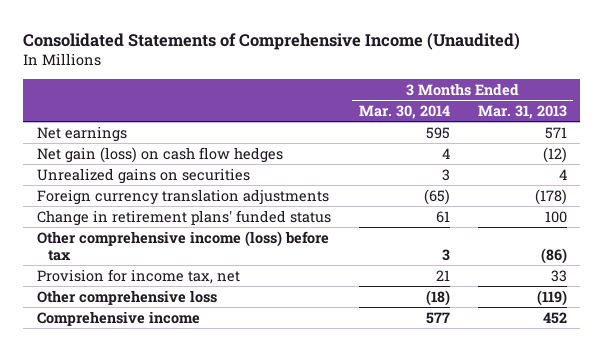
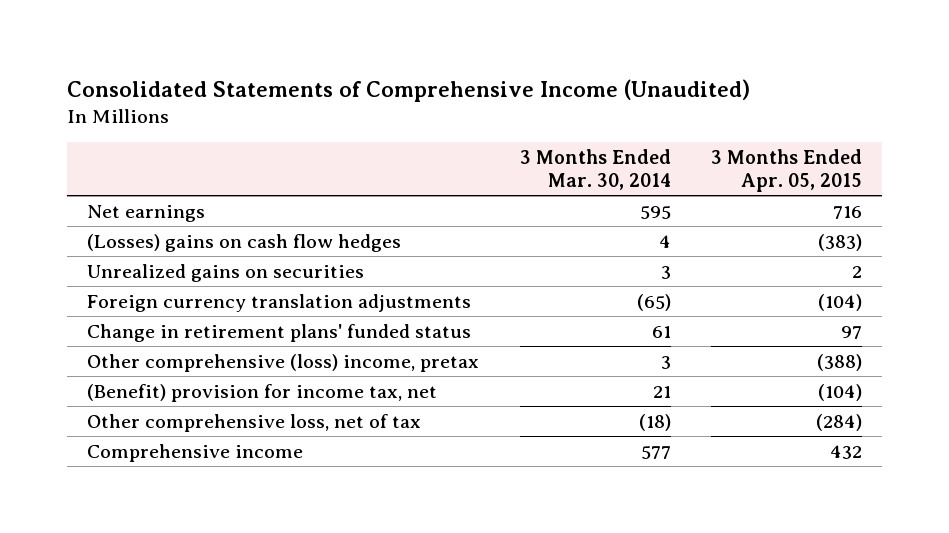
[477,105,567,120] Mar. 31, 2013 -> none
none -> [710,148,862,193] 3 Months Ended Apr. 05, 2015
[37,146,284,163] Net gain (loss) on cash flow hedges -> [87,233,402,252] (Losses) gains on cash flow hedges
[37,230,330,261] Other comprehensive income (loss) before tax -> [87,353,480,372] Other comprehensive (loss) income, pretax
[37,268,241,284] Provision for income tax, net -> [87,383,438,402] (Benefit) provision for income tax, net
[37,289,218,305] Other comprehensive loss -> [87,413,422,432] Other comprehensive loss, net of tax

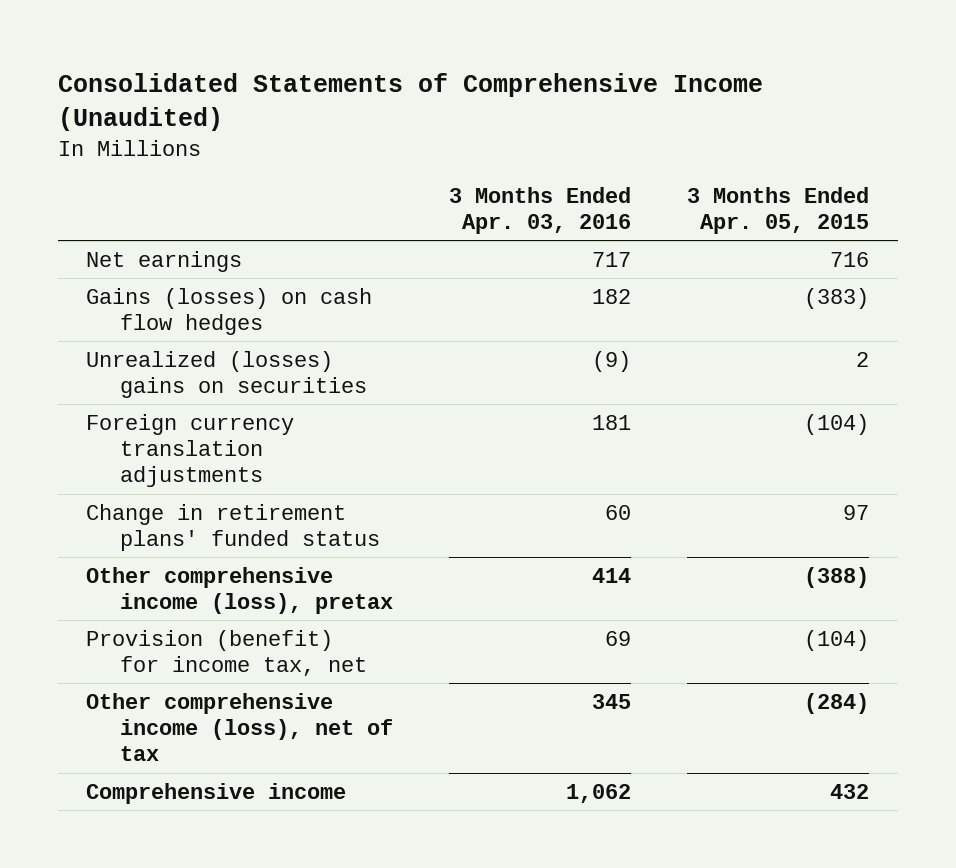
[519,148,671,191] 3 Months Ended Mar. 30, 2014 -> none
none -> [449,186,632,235] 3 Months Ended Apr. 03, 2016
[87,233,402,252] (Losses) gains on cash flow hedges -> [86,287,373,335] Gains (losses) on cash flow hedges
[87,263,365,282] Unrealized gains on securities -> [86,350,367,398] Unrealized (losses) gains on securities
[87,353,480,372] Other comprehensive (loss) income, pretax -> [86,566,393,614] Other comprehensive income (loss), pretax
[87,383,438,402] (Benefit) provision for income tax, net -> [86,629,367,676] Provision (benefit) for income tax, net
[87,413,422,432] Other comprehensive loss, net of tax -> [86,692,393,762] Other comprehensive income (loss), net of tax

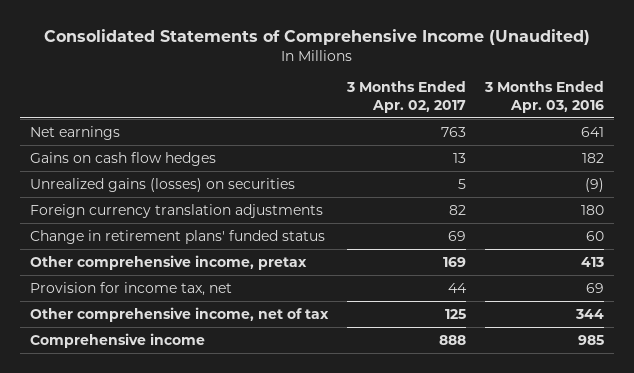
[687,186,870,235] 3 Months Ended Apr. 05, 2015 -> none
none -> [346,81,467,113] 3 Months Ended Apr. 02, 2017
[592,251,632,267] 717 -> [581,126,605,137] 641
[86,287,373,335] Gains (losses) on cash flow hedges -> [29,151,216,166] Gains on cash flow hedges
[86,350,367,398] Unrealized (losses) gains on securities -> [29,177,295,192] Unrealized gains (losses) on securities
[592,414,632,430] 181 -> [581,204,605,215] 180
[86,566,393,614] Other comprehensive income (loss), pretax -> [29,254,307,270] Other comprehensive income, pretax
[592,567,632,583] 414 -> [581,256,605,267] 413
[86,629,367,676] Provision (benefit) for income tax, net -> [29,281,232,296] Provision for income tax, net
[86,692,393,762] Other comprehensive income (loss), net of tax -> [29,306,329,322] Other comprehensive income, net of tax
[592,693,632,709] 345 -> [575,308,605,319] 344
[566,783,632,803] 1,062 -> [578,334,605,345] 985

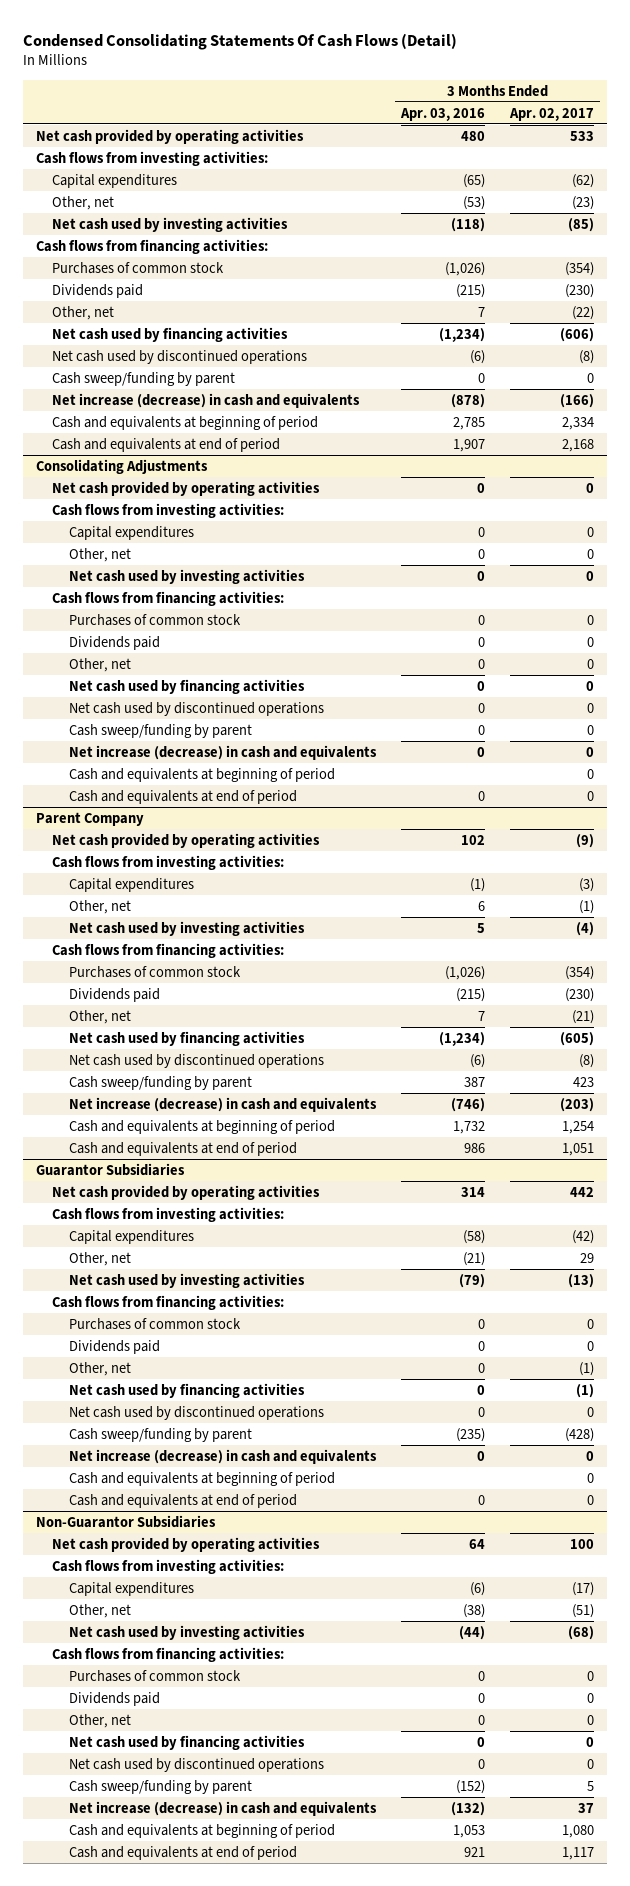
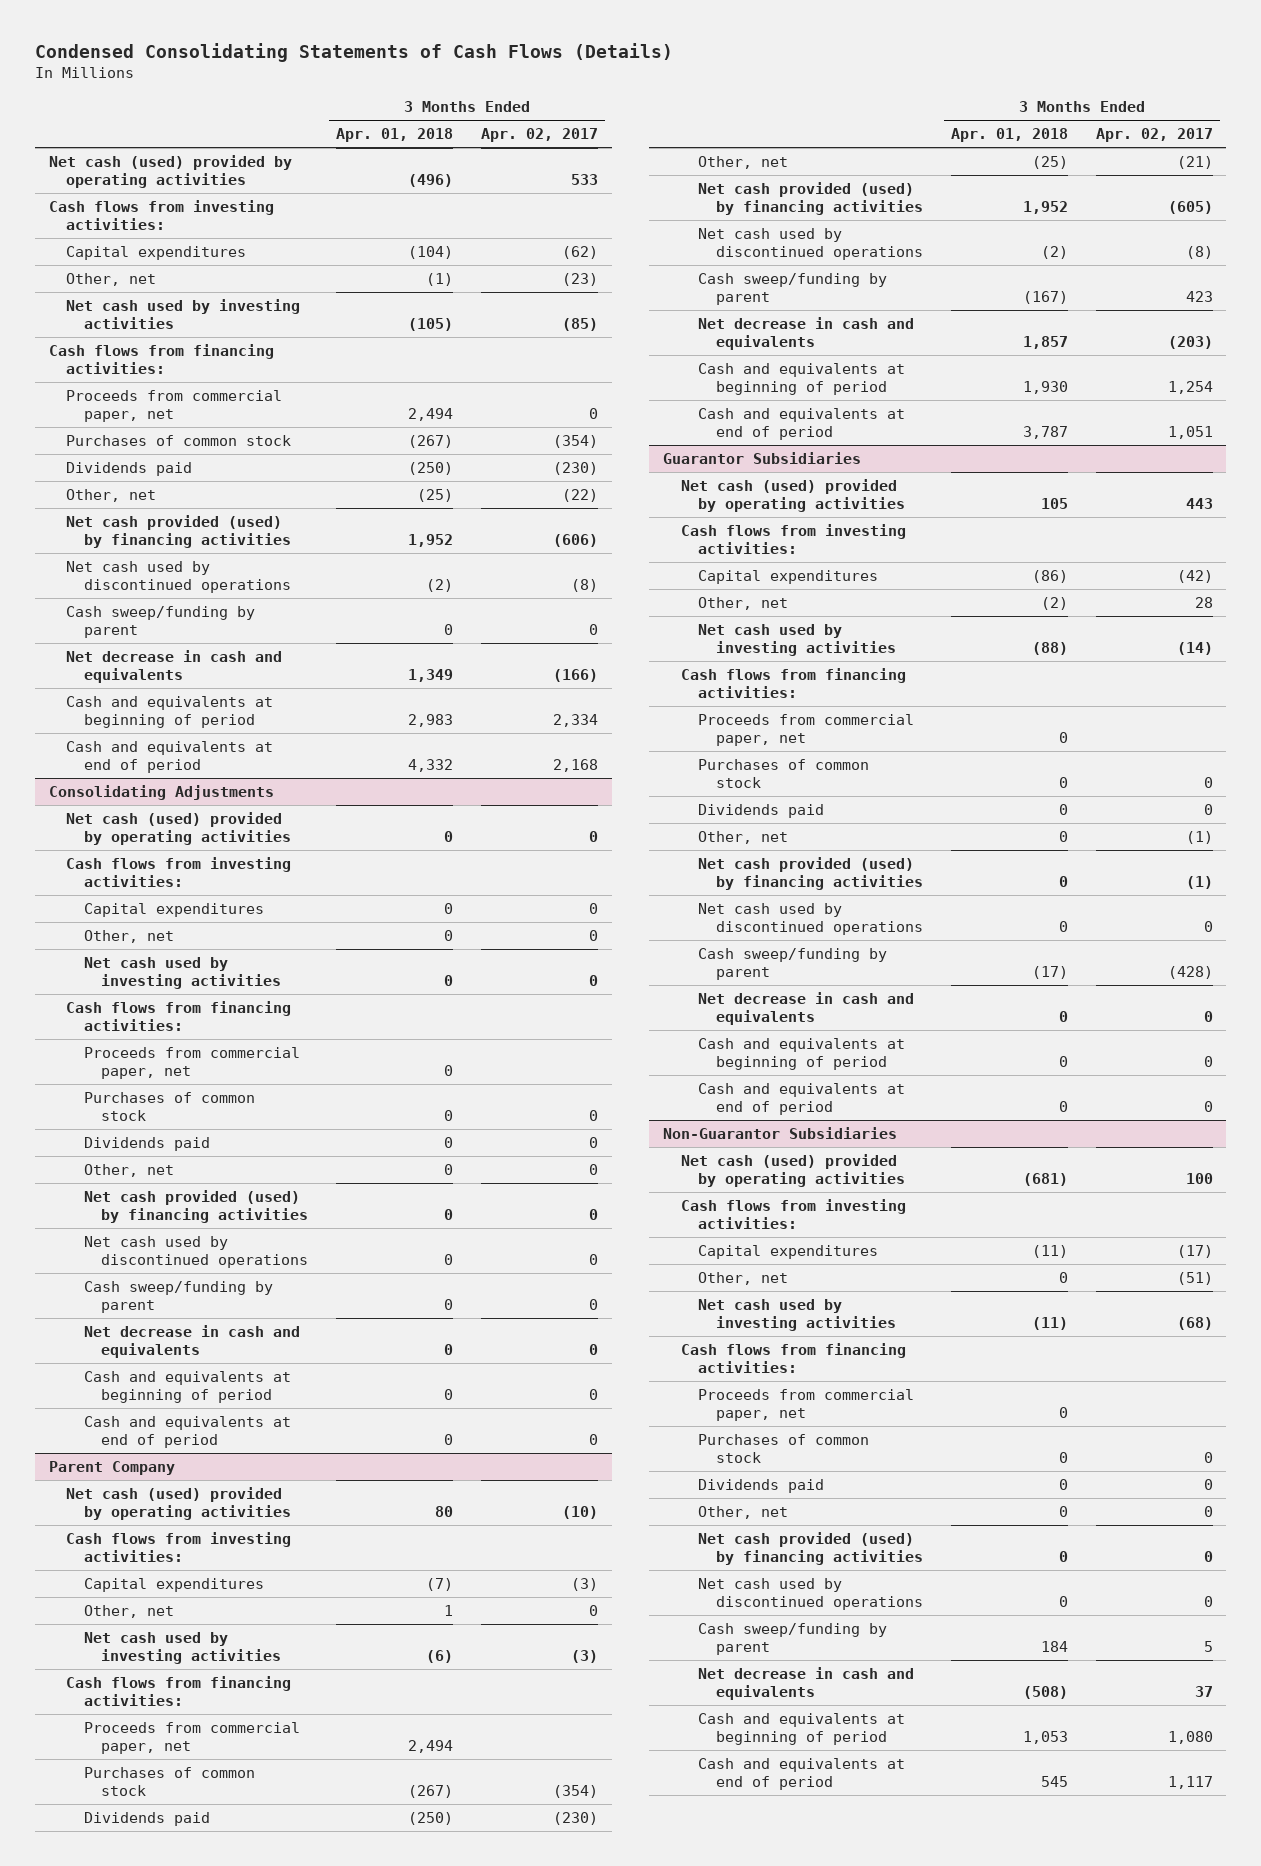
[23,32,458,50] Condensed Consolidating Statements Of Cash Flows (Detail) -> [34,43,673,63] Condensed Consolidating Statements of Cash Flows (Details)
[400,107,486,121] Apr. 03, 2016 -> none
none -> [336,128,454,143] Apr. 01, 2018
[35,128,304,144] Net cash provided by operating activities -> [48,154,292,189] Net cash (used) provided by operating activities
none -> [66,389,283,423] Proceeds from commercial paper, net
[52,326,289,342] Net cash used by financing activities -> [66,514,291,549] Net cash provided (used) by financing activities
[52,392,361,408] Net increase (decrease) in cash and equivalents -> [66,649,283,684] Net decrease in cash and equivalents
[52,480,321,496] Net cash provided by operating activities -> [66,811,291,846] Net cash (used) provided by operating activities
none -> [83,1046,300,1080] Proceeds from commercial paper, net
[69,678,306,694] Net cash used by financing activities -> [83,1189,309,1224] Net cash provided (used) by financing activities
[69,744,378,760] Net increase (decrease) in cash and equivalents -> [83,1324,300,1359] Net decrease in cash and equivalents
[52,832,321,848] Net cash provided by operating activities -> [66,1486,291,1521] Net cash (used) provided by operating activities
[576,833,595,848] (9) -> [561,1506,598,1520] (10)
[579,899,595,914] (1) -> [588,1604,598,1616] 0
[576,921,595,936] (4) -> [570,1650,598,1664] (3)
none -> [83,1721,300,1755] Proceeds from commercial paper, net
[69,1030,306,1046] Net cash used by financing activities -> [698,181,923,216] Net cash provided (used) by financing activities
[69,1096,378,1112] Net increase (decrease) in cash and equivalents -> [698,316,915,351] Net decrease in cash and equivalents
[52,1184,321,1200] Net cash provided by operating activities -> [680,478,906,513] Net cash (used) provided by operating activities
[570,1186,595,1197] 442 -> [1185,498,1213,510] 443
[580,1252,595,1263] 29 -> [1194,596,1213,608] 28
[568,1273,595,1288] (13) -> [1176,642,1213,656] (14)
none -> [698,713,915,747] Proceeds from commercial paper, net
[69,1382,306,1398] Net cash used by financing activities -> [698,856,923,891] Net cash provided (used) by financing activities
[69,1448,378,1464] Net increase (decrease) in cash and equivalents -> [698,991,915,1026] Net decrease in cash and equivalents
[52,1536,321,1552] Net cash provided by operating activities -> [680,1153,906,1188] Net cash (used) provided by operating activities
none -> [698,1388,915,1422] Proceeds from commercial paper, net
[69,1734,306,1750] Net cash used by financing activities -> [698,1531,923,1566] Net cash provided (used) by financing activities
[69,1800,378,1816] Net increase (decrease) in cash and equivalents -> [698,1666,915,1701] Net decrease in cash and equivalents

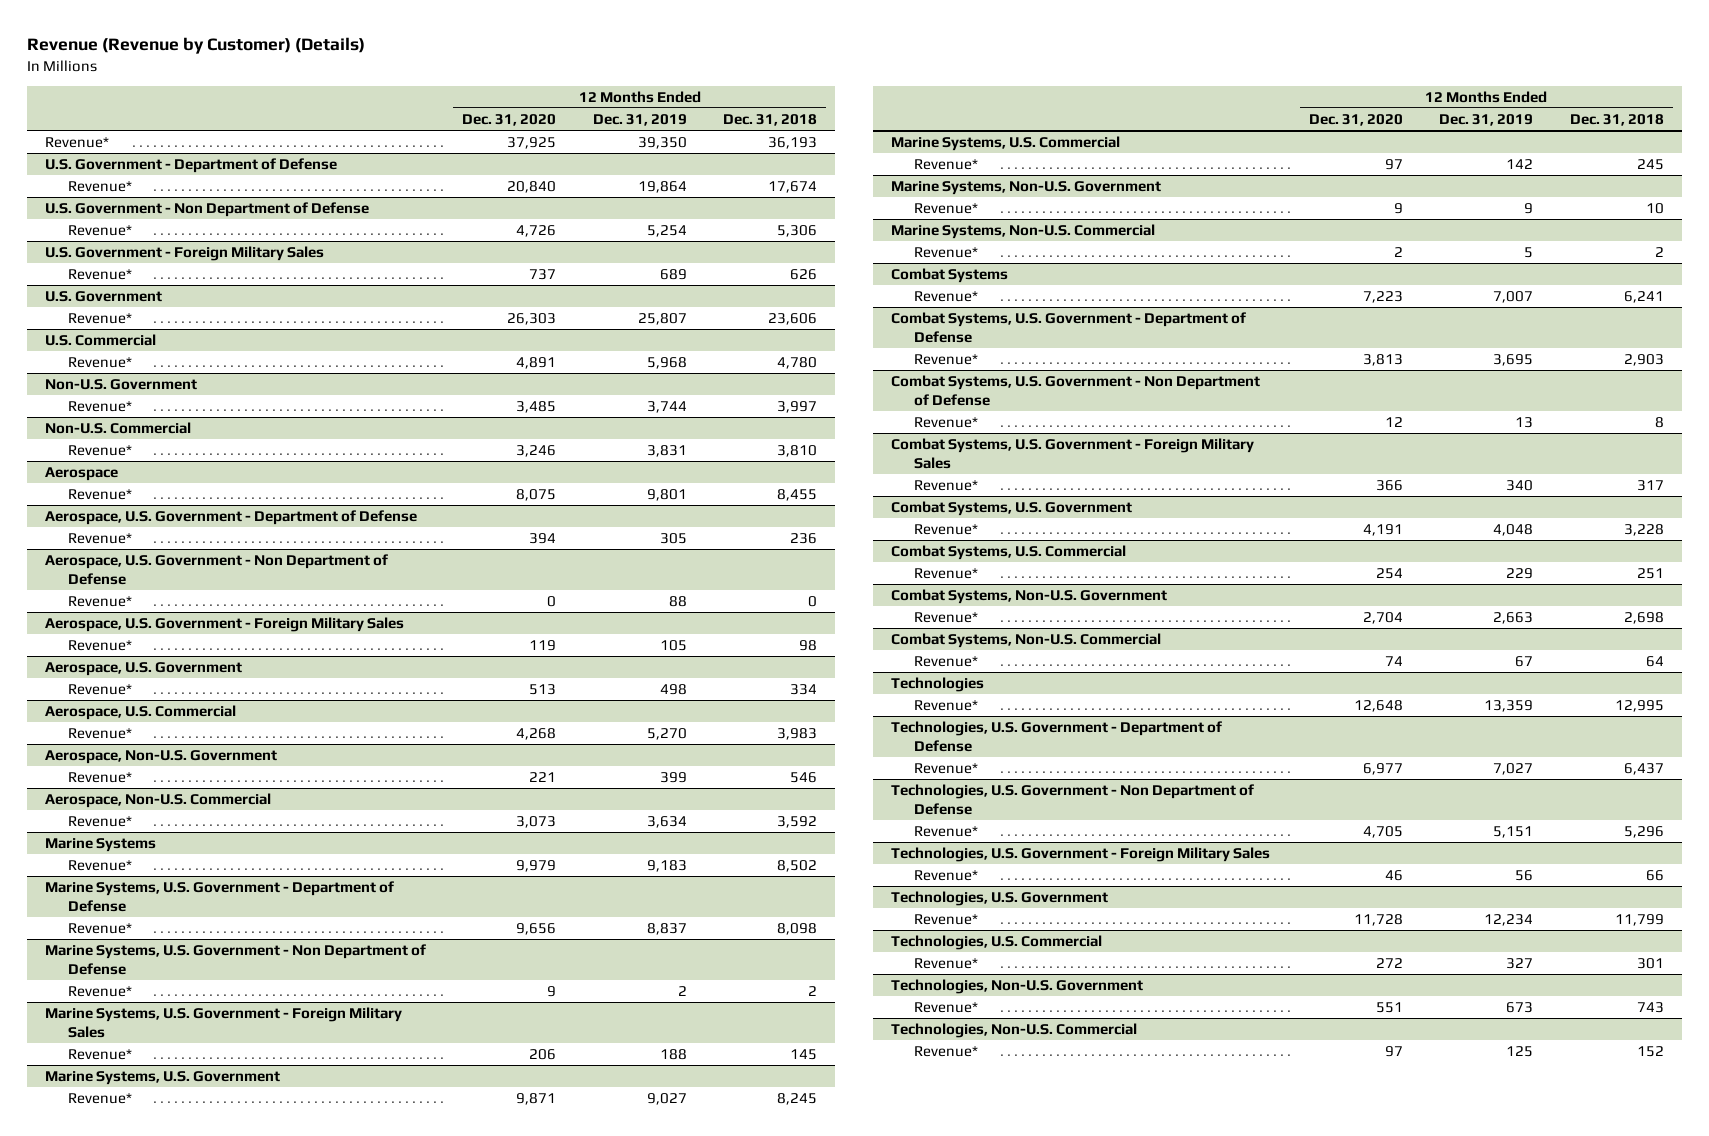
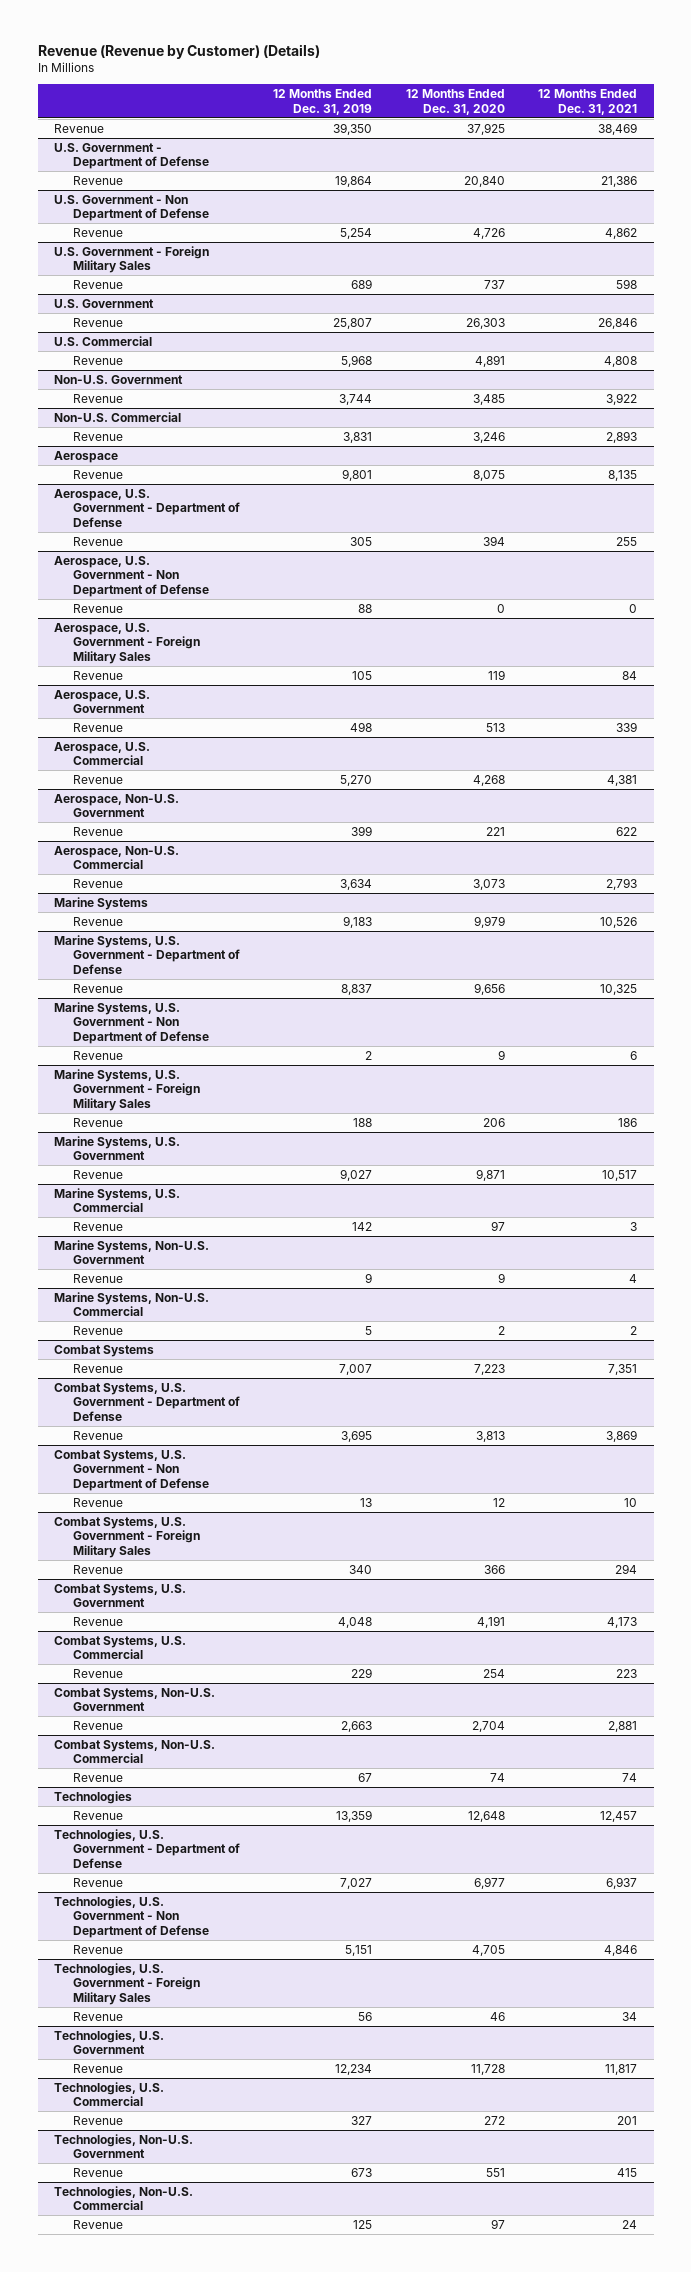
[723,114,818,127] Dec. 31, 2018 -> none
none -> [538,89,638,115] 12 Months Ended Dec. 31, 2021
[45,137,110,149] Revenue* -> [54,123,105,133] Revenue
[67,181,132,193] Revenue* -> [72,175,123,185] Revenue
[67,225,132,237] Revenue* -> [72,227,123,237] Revenue
[67,269,132,281] Revenue* -> [72,279,123,289] Revenue
[67,313,132,325] Revenue* -> [72,317,123,327] Revenue
[67,357,132,369] Revenue* -> [72,355,123,365] Revenue
[67,401,132,413] Revenue* -> [72,393,123,403] Revenue
[67,445,132,457] Revenue* -> [72,431,123,441] Revenue
[67,489,132,501] Revenue* -> [72,469,123,479] Revenue
[67,533,132,545] Revenue* -> [72,536,123,546] Revenue
[67,596,132,608] Revenue* -> [72,603,123,613] Revenue
[67,640,132,652] Revenue* -> [72,670,123,680] Revenue
[67,684,132,696] Revenue* -> [72,722,123,732] Revenue
[67,728,132,740] Revenue* -> [72,774,123,784] Revenue
[67,772,132,784] Revenue* -> [72,826,123,836] Revenue
[67,816,132,828] Revenue* -> [72,878,123,888] Revenue
[67,860,132,872] Revenue* -> [72,916,123,926] Revenue
[67,923,132,935] Revenue* -> [72,983,123,993] Revenue
[67,986,132,998] Revenue* -> [72,1050,123,1060] Revenue
[67,1049,132,1061] Revenue* -> [72,1117,123,1127] Revenue
[67,1093,132,1105] Revenue* -> [72,1169,123,1179] Revenue
[913,159,978,171] Revenue* -> [72,1221,123,1231] Revenue
[913,203,978,215] Revenue* -> [72,1273,123,1283] Revenue
[913,247,978,259] Revenue* -> [72,1325,123,1335] Revenue
[913,291,978,303] Revenue* -> [72,1363,123,1373] Revenue
[913,354,978,366] Revenue* -> [72,1430,123,1440] Revenue
[913,417,978,429] Revenue* -> [72,1497,123,1507] Revenue
[913,480,978,492] Revenue* -> [72,1564,123,1574] Revenue
[913,524,978,536] Revenue* -> [72,1616,123,1626] Revenue
[913,568,978,580] Revenue* -> [72,1668,123,1678] Revenue
[913,612,978,624] Revenue* -> [72,1720,123,1730] Revenue
[913,656,978,668] Revenue* -> [72,1772,123,1782] Revenue
[913,700,978,712] Revenue* -> [72,1810,123,1820] Revenue
[913,763,978,775] Revenue* -> [72,1877,123,1887] Revenue
[913,826,978,838] Revenue* -> [72,1944,123,1954] Revenue
[913,870,978,882] Revenue* -> [72,2011,123,2021] Revenue
[913,914,978,926] Revenue* -> [72,2063,123,2073] Revenue
[913,958,978,970] Revenue* -> [72,2115,123,2125] Revenue
[913,1002,978,1014] Revenue* -> [72,2167,123,2177] Revenue
[913,1046,978,1058] Revenue* -> [72,2219,123,2229] Revenue

